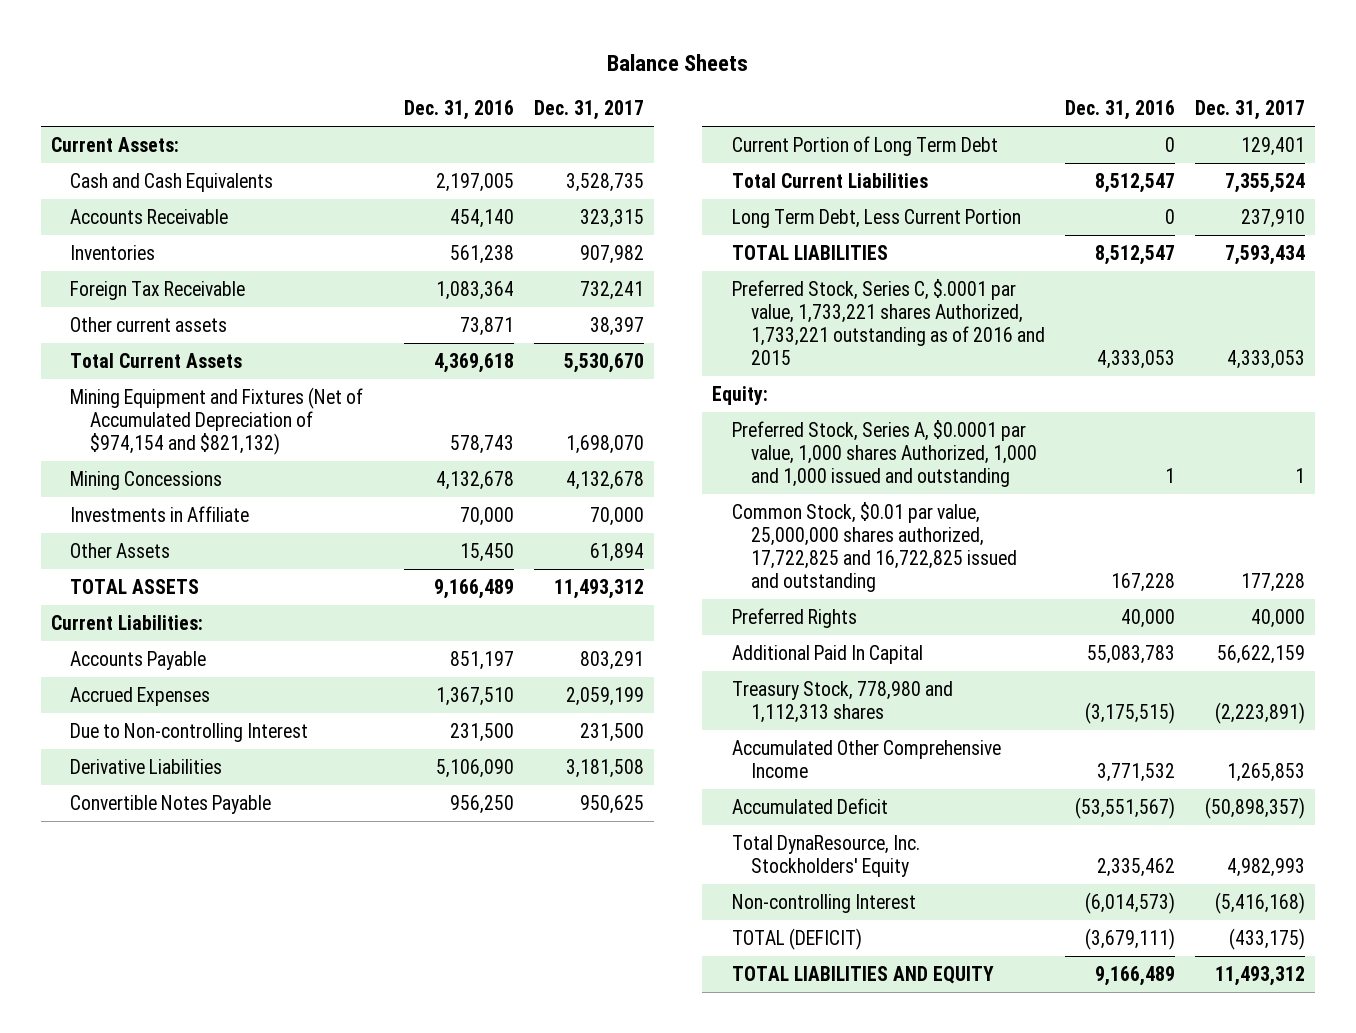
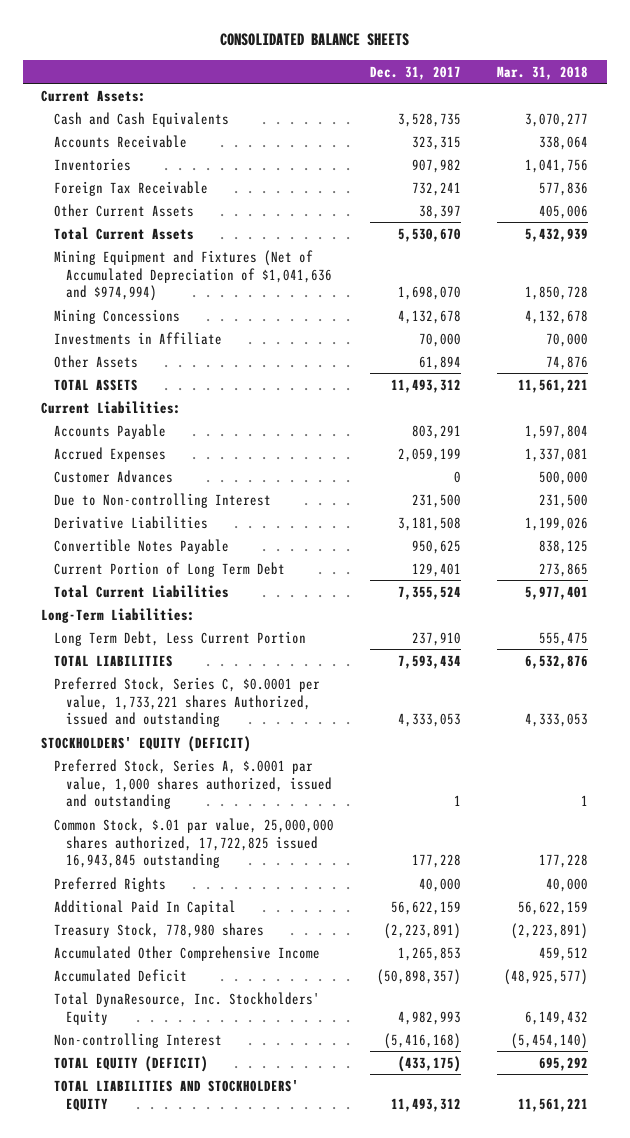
[606,53,748,71] Balance Sheets -> [219,33,409,47] CONSOLIDATED BALANCE SHEETS
[403,100,514,121] Dec. 31, 2016 -> none
none -> [497,65,589,80] Mar. 31, 2018
[70,316,228,332] Other current assets -> [53,203,194,217] Other Current Assets
[70,386,364,455] Mining Equipment and Fixtures (Net of Accumulated Depreciation of $974,154 and $821,132) -> [53,249,332,302] Mining Equipment and Fixtures (Net of Accumulated Depreciation of $1,041,636 and $974,994)
none -> [53,469,173,483] Customer Advances
none -> [41,607,196,623] Long-Term Liabilities:
[731,278,1046,365] Preferred Stock, Series C, $.0001 par value, 1,733,221 shares Authorized, 1,733,221 outstanding as of 2016 and 2015 -> [53,676,320,728] Preferred Stock, Series C, $0.0001 per value, 1,733,221 shares Authorized, issued and outstanding
[712,385,769,405] Equity: -> [41,735,252,752] STOCKHOLDERS' EQUITY (DEFICIT)
[731,419,1038,487] Preferred Stock, Series A, $0.0001 par value, 1,000 shares Authorized, 1,000 and 1,000 issued and outstanding -> [53,758,332,810] Preferred Stock, Series A, $.0001 par value, 1,000 shares authorized, issued and outstanding
[731,501,1018,592] Common Stock, $0.01 par value, 25,000,000 shares authorized, 17,722,825 and 16,722,825 issued and outstanding -> [53,817,334,869] Common Stock, $.01 par value, 25,000,000 shares authorized, 17,722,825 issued 16,943,845 outstanding
[731,680,953,723] Treasury Stock, 778,980 and 1,112,313 shares -> [53,922,264,938] Treasury Stock, 778,980 shares
[731,927,862,950] TOTAL (DEFICIT) -> [53,1055,208,1072] TOTAL EQUITY (DEFICIT)
[731,965,994,984] TOTAL LIABILITIES AND EQUITY -> [53,1079,299,1111] TOTAL LIABILITIES AND STOCKHOLDERS' EQUITY

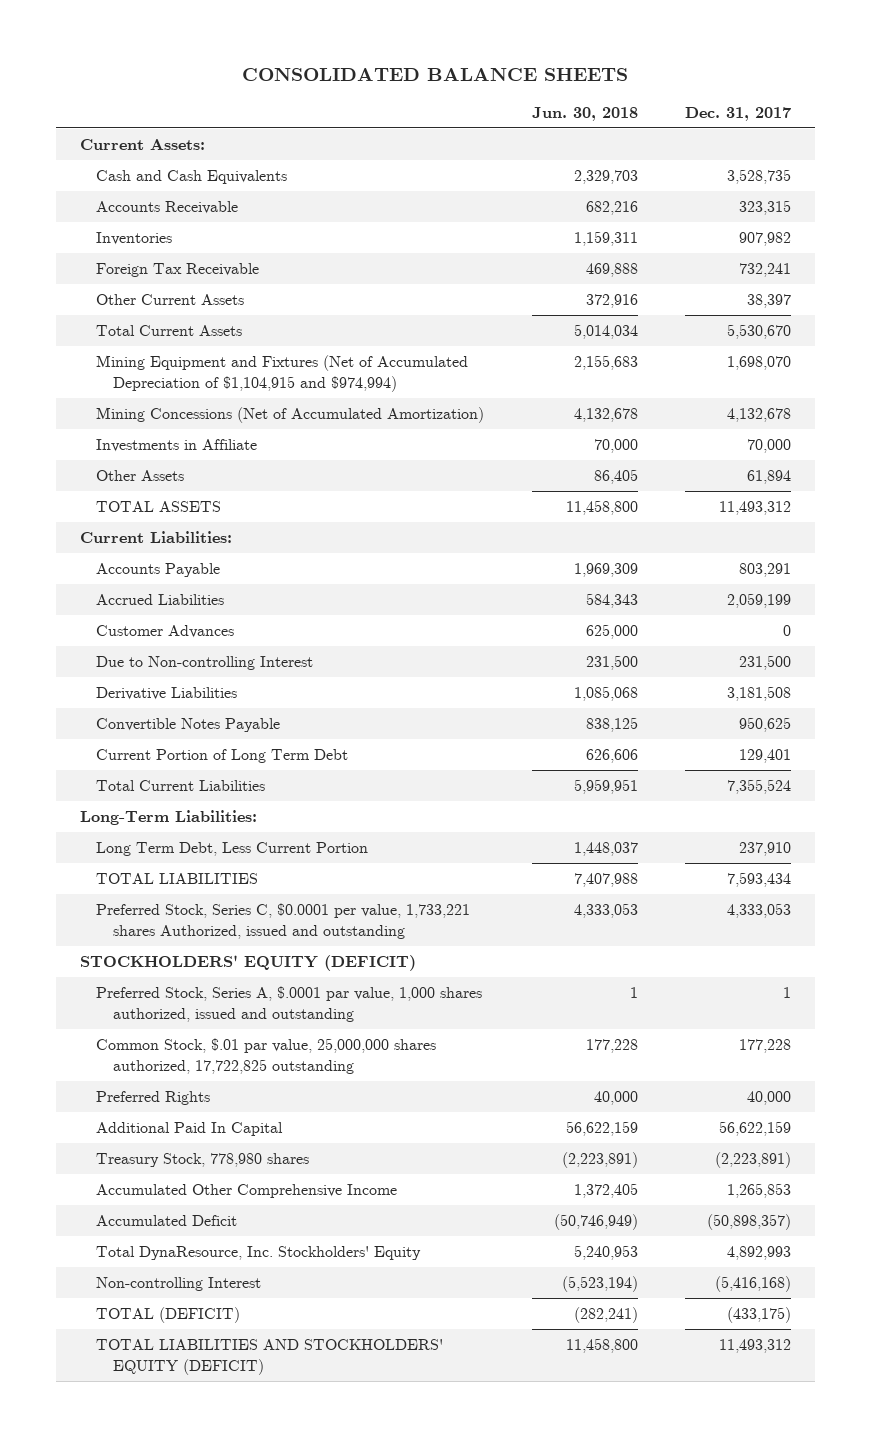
[497,65,589,80] Mar. 31, 2018 -> none
none -> [531,107,638,122] Jun. 30, 2018
[53,249,332,302] Mining Equipment and Fixtures (Net of Accumulated Depreciation of $1,041,636 and $974,994) -> [96,355,469,392] Mining Equipment and Fixtures (Net of Accumulated Depreciation of $1,104,915 and $974,994)
[53,308,180,324] Mining Concessions -> [96,407,485,424] Mining Concessions (Net of Accumulated Amortization)
[53,446,166,462] Accrued Expenses -> [96,594,225,606] Accrued Liabilities
[53,817,334,869] Common Stock, $.01 par value, 25,000,000 shares authorized, 17,722,825 issued 16,943,845 outstanding -> [96,1038,437,1074] Common Stock, $.01 par value, 25,000,000 shares authorized, 17,722,825 outstanding
[397,1010,461,1025] 4,982,993 -> [727,1246,792,1261] 4,892,993
[53,1055,208,1072] TOTAL EQUITY (DEFICIT) -> [96,1307,241,1324] TOTAL (DEFICIT)
[53,1079,299,1111] TOTAL LIABILITIES AND STOCKHOLDERS' EQUITY -> [96,1339,444,1375] TOTAL LIABILITIES AND STOCKHOLDERS' EQUITY (DEFICIT)

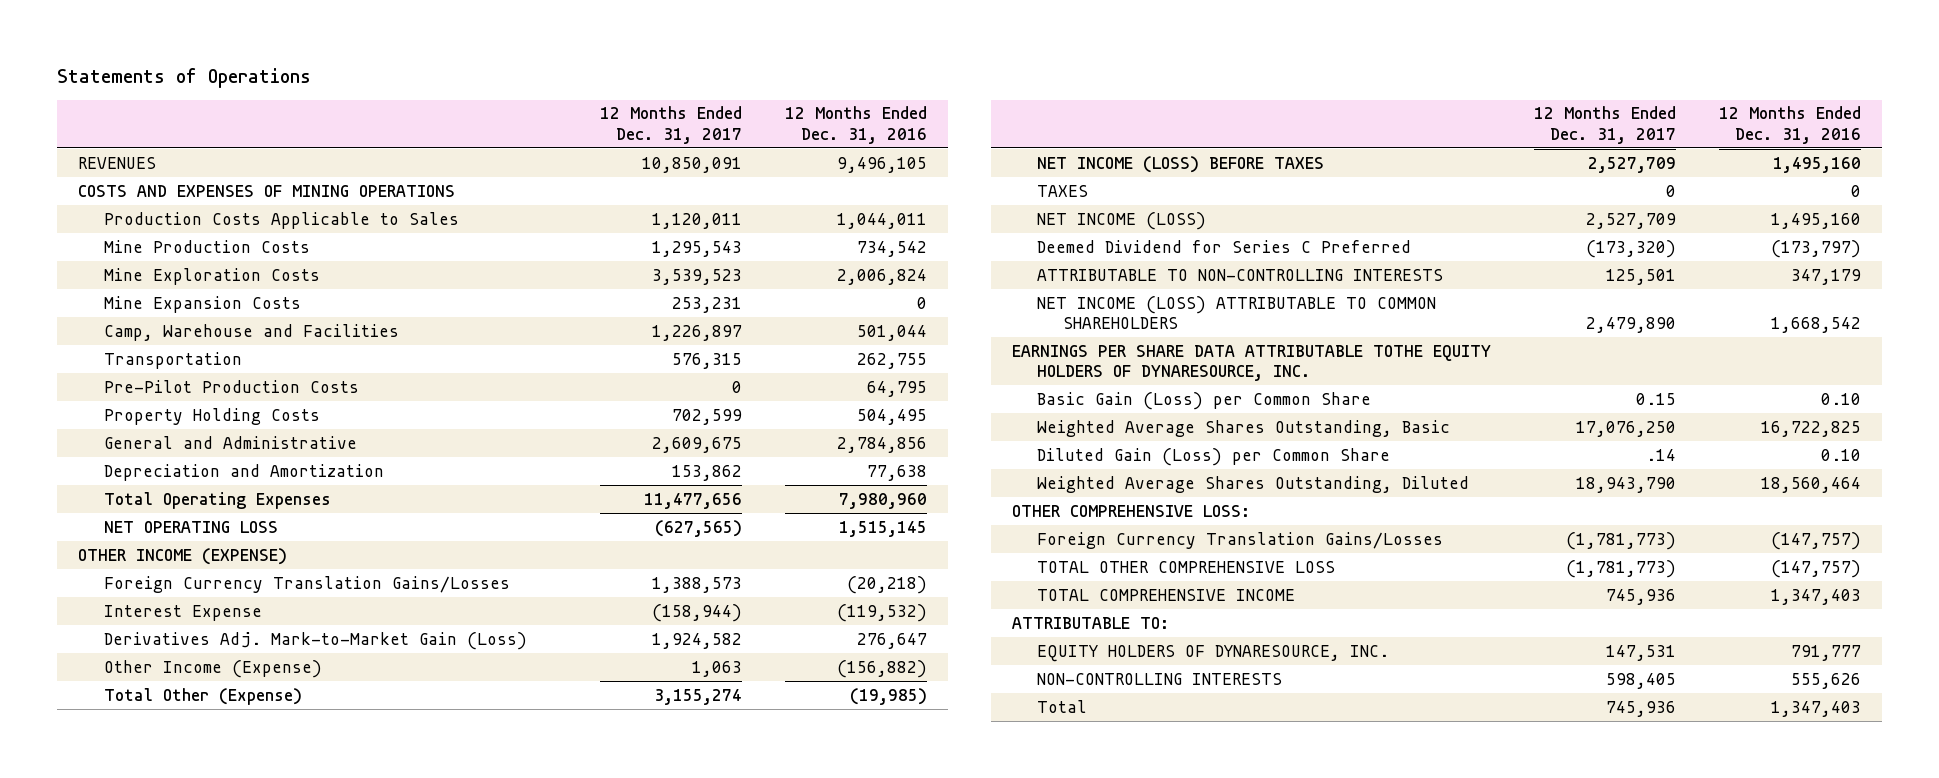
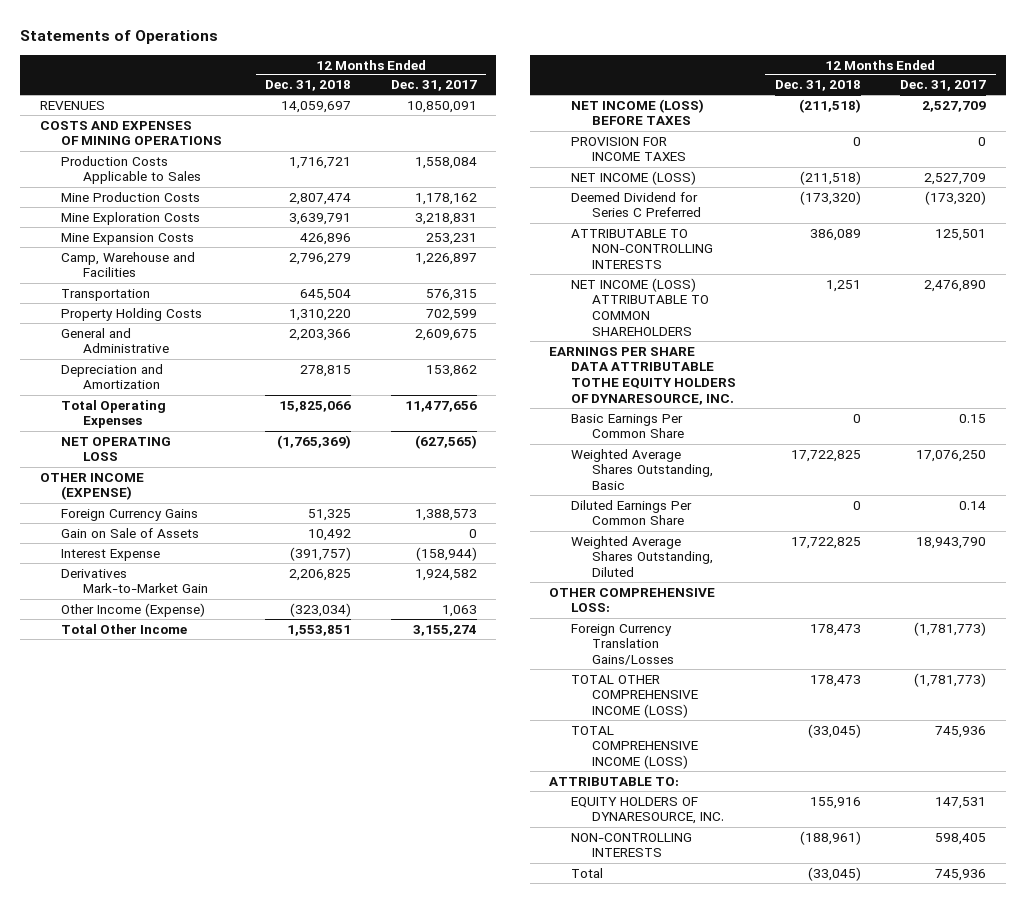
[785,106,928,144] 12 Months Ended Dec. 31, 2016 -> none
none -> [265,80,352,92] Dec. 31, 2018
[652,212,743,229] 1,120,011 -> [414,156,477,169] 1,558,084
[652,240,743,257] 1,295,543 -> [414,192,477,205] 1,178,162
[652,268,743,285] 3,539,523 -> [414,212,477,225] 3,218,831
[103,379,359,393] Pre-Pilot Production Costs -> none
[103,575,510,593] Foreign Currency Translation Gains/Losses -> [61,508,199,521] Foreign Currency Gains
none -> [61,527,200,538] Gain on Sale of Assets
[103,631,527,650] Derivatives Adj. Mark-to-Market Gain (Loss) -> [61,568,208,594] Derivatives Mark-to-Market Gain
[103,687,302,705] Total Other (Expense) -> [61,623,188,634] Total Other Income
[1037,184,1089,197] TAXES -> [570,136,687,162] PROVISION FOR INCOME TAXES
[1585,316,1676,333] 2,479,890 -> [924,279,987,292] 2,476,890
[1037,391,1372,410] Basic Gain (Loss) per Common Share -> [570,413,685,439] Basic Earnings Per Common Share
[1037,447,1391,466] Diluted Gain (Loss) per Common Share -> [570,499,692,526] Diluted Earnings Per Common Share
[1645,448,1676,461] .14 -> [959,500,987,510] 0.14
[1037,560,1336,573] TOTAL OTHER COMPREHENSIVE LOSS -> [570,674,699,719] TOTAL OTHER COMPREHENSIVE INCOME (LOSS)
[1037,588,1296,601] TOTAL COMPREHENSIVE INCOME -> [570,725,699,770] TOTAL COMPREHENSIVE INCOME (LOSS)

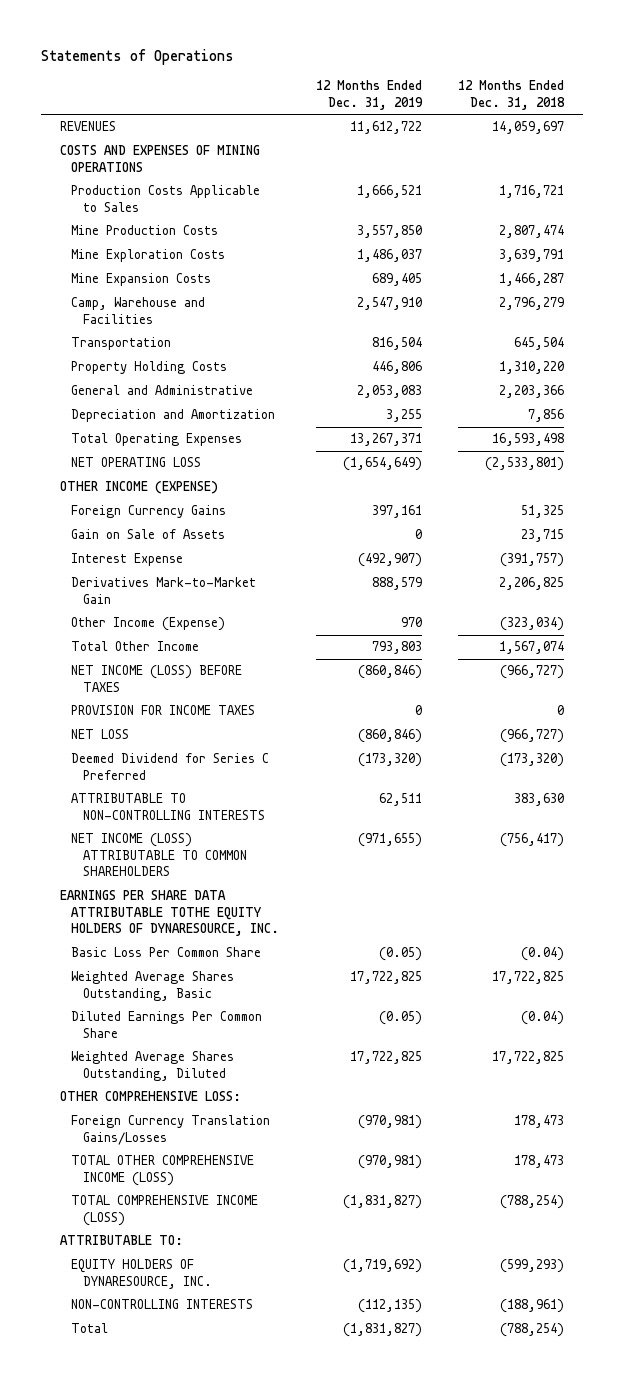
[390,80,477,92] Dec. 31, 2017 -> none
none -> [315,80,423,110] 12 Months Ended Dec. 31, 2019
[300,232,352,245] 426,896 -> [499,273,565,287] 1,466,287
[300,364,352,377] 278,815 -> [528,409,565,423] 7,856
[279,400,352,412] 15,825,066 -> [492,433,565,447] 16,593,498
[277,434,352,449] (1,765,369) -> [485,457,565,472] (2,533,801)
[308,528,352,541] 10,492 -> [521,529,565,543] 23,715
[287,624,352,636] 1,553,851 -> [499,641,565,655] 1,567,074
[798,98,861,113] (211,518) -> [500,665,565,680] (966,727)
[570,170,696,185] NET INCOME (LOSS) -> [71,729,130,740] NET LOSS
[799,170,861,185] (211,518) -> [500,729,565,744] (966,727)
[809,228,861,241] 386,089 -> [514,793,565,807] 383,630
[825,279,861,292] 1,251 -> [500,833,565,848] (756,417)
[570,413,685,439] Basic Earnings Per Common Share -> [71,947,262,958] Basic Loss Per Common Share
[852,413,861,423] 0 -> [521,947,565,962] (0.04)
[852,500,861,510] 0 -> [521,1011,565,1026] (0.04)
[807,723,861,738] (33,045) -> [500,1195,565,1210] (788,254)
[809,796,861,809] 155,916 -> [500,1259,565,1274] (599,293)
[807,866,861,881] (33,045) -> [500,1323,565,1338] (788,254)

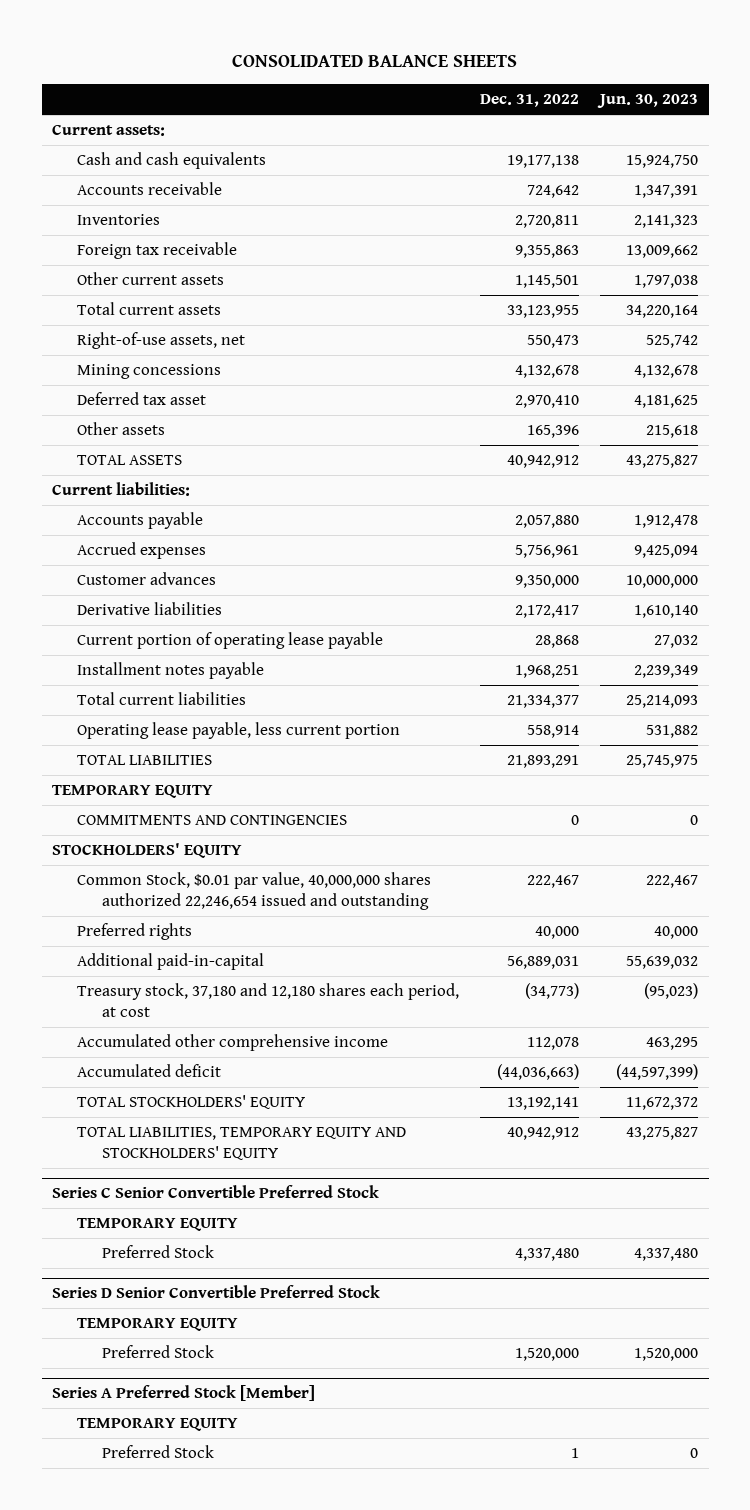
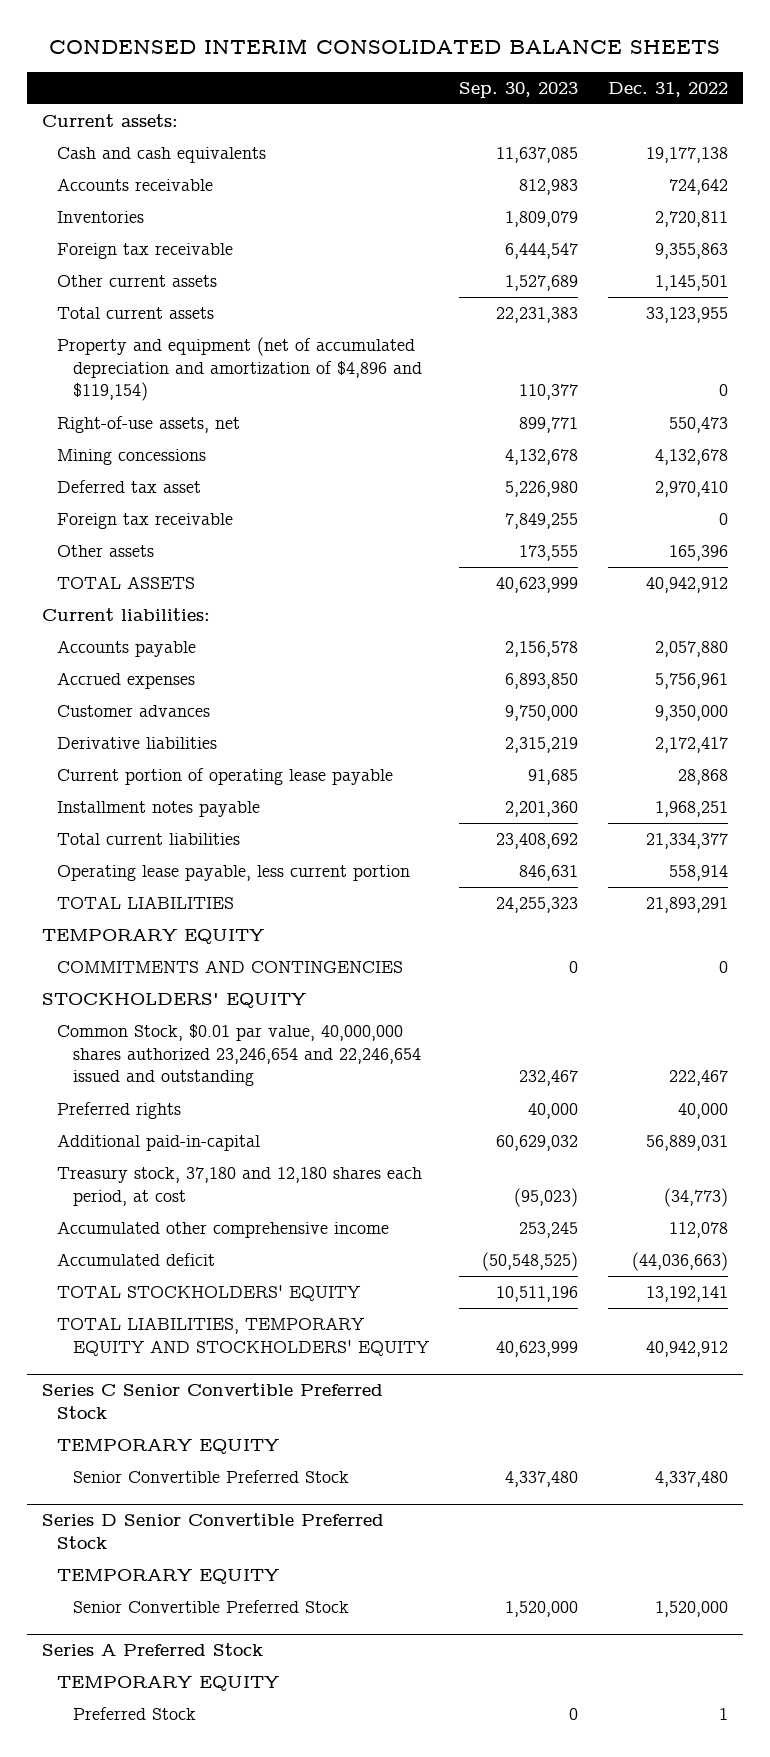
[232,54,518,68] CONSOLIDATED BALANCE SHEETS -> [49,38,721,55] CONDENSED INTERIM CONSOLIDATED BALANCE SHEETS
[597,94,699,109] Jun. 30, 2023 -> none
none -> [459,81,579,98] Sep. 30, 2023
none -> [57,337,422,402] Property and equipment (net of accumulated depreciation and amortization of $4,896 and $119,154)
none -> [57,513,234,530] Foreign tax receivable
[77,872,432,910] Common Stock, $0.01 par value, 40,000,000 shares authorized 22,246,654 issued and outstanding -> [57,1024,421,1087] Common Stock, $0.01 par value, 40,000,000 shares authorized 23,246,654 and 22,246,654 issued and outstanding
[102,1245,215,1259] Preferred Stock -> [72,1470,349,1484] Senior Convertible Preferred Stock
[102,1345,215,1359] Preferred Stock -> [72,1600,349,1614] Senior Convertible Preferred Stock
[52,1385,316,1402] Series A Preferred Stock [Member] -> [42,1643,264,1657] Series A Preferred Stock

